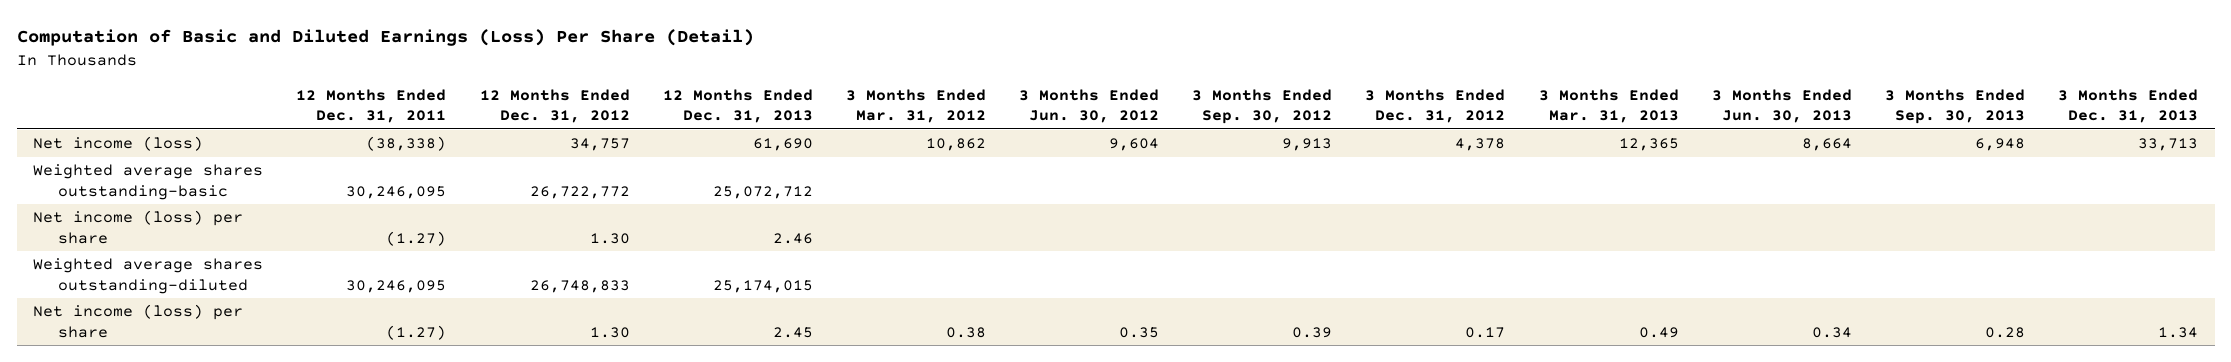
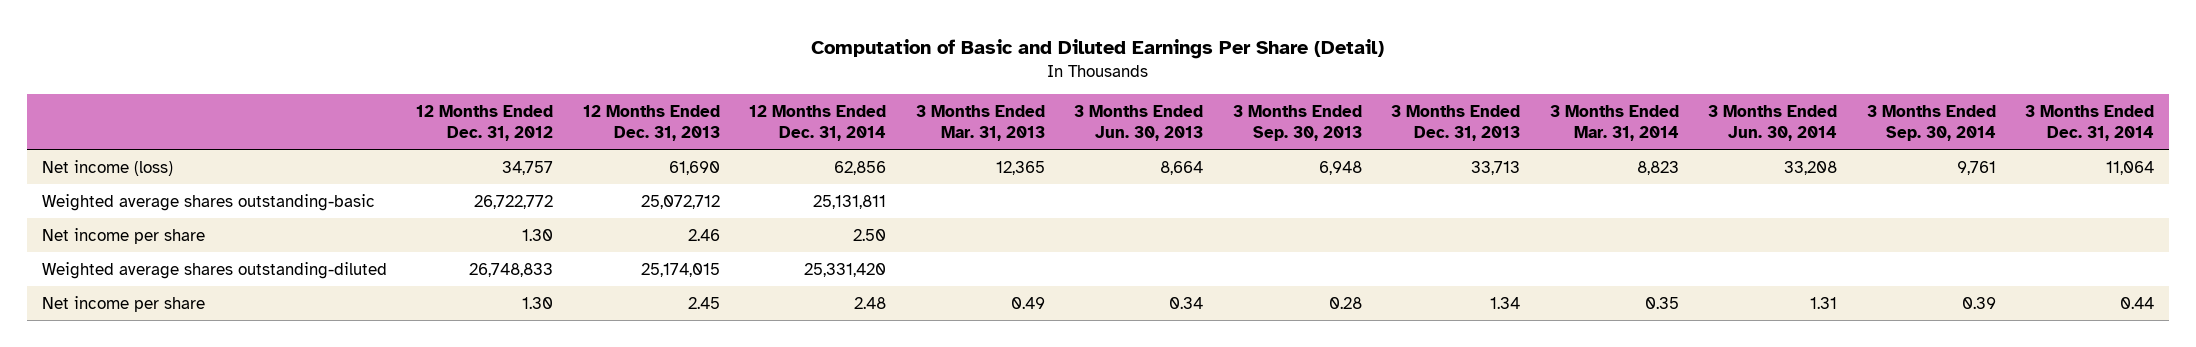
[16,29,754,47] Computation of Basic and Diluted Earnings (Loss) Per Share (Detail) -> [811,38,1385,59] Computation of Basic and Diluted Earnings Per Share (Detail)
[296,88,447,124] 12 Months Ended Dec. 31, 2011 -> none
[845,88,986,124] 3 Months Ended Mar. 31, 2012 -> none
[1019,88,1160,124] 3 Months Ended Jun. 30, 2012 -> none
[1192,88,1333,125] 3 Months Ended Sep. 30, 2012 -> none
[1365,88,1506,124] 3 Months Ended Dec. 31, 2012 -> none
none -> [749,104,887,141] 12 Months Ended Dec. 31, 2014
none -> [1549,104,1679,141] 3 Months Ended Mar. 31, 2014
none -> [1708,104,1838,141] 3 Months Ended Jun. 30, 2014
none -> [1866,104,1996,141] 3 Months Ended Sep. 30, 2014
none -> [2025,104,2155,141] 3 Months Ended Dec. 31, 2014
[33,210,244,244] Net income (loss) per share -> [41,227,205,244] Net income per share
[33,304,244,338] Net income (loss) per share -> [41,295,205,312] Net income per share

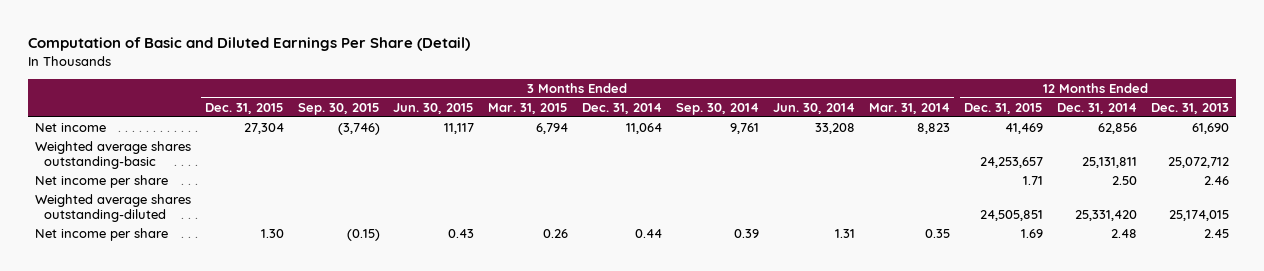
[416,104,554,141] 12 Months Ended Dec. 31, 2012 -> none
[915,104,1045,141] 3 Months Ended Mar. 31, 2013 -> none
[1074,104,1204,141] 3 Months Ended Jun. 30, 2013 -> none
[1232,104,1362,141] 3 Months Ended Sep. 30, 2013 -> none
[1391,104,1521,141] 3 Months Ended Dec. 31, 2013 -> none
none -> [204,102,284,114] Dec. 31, 2015
none -> [297,102,380,115] Sep. 30, 2015
none -> [393,102,475,114] Jun. 30, 2015
none -> [488,102,569,114] Mar. 31, 2015
none -> [963,102,1043,114] Dec. 31, 2015
[41,159,173,176] Net income (loss) -> [34,123,106,133] Net income

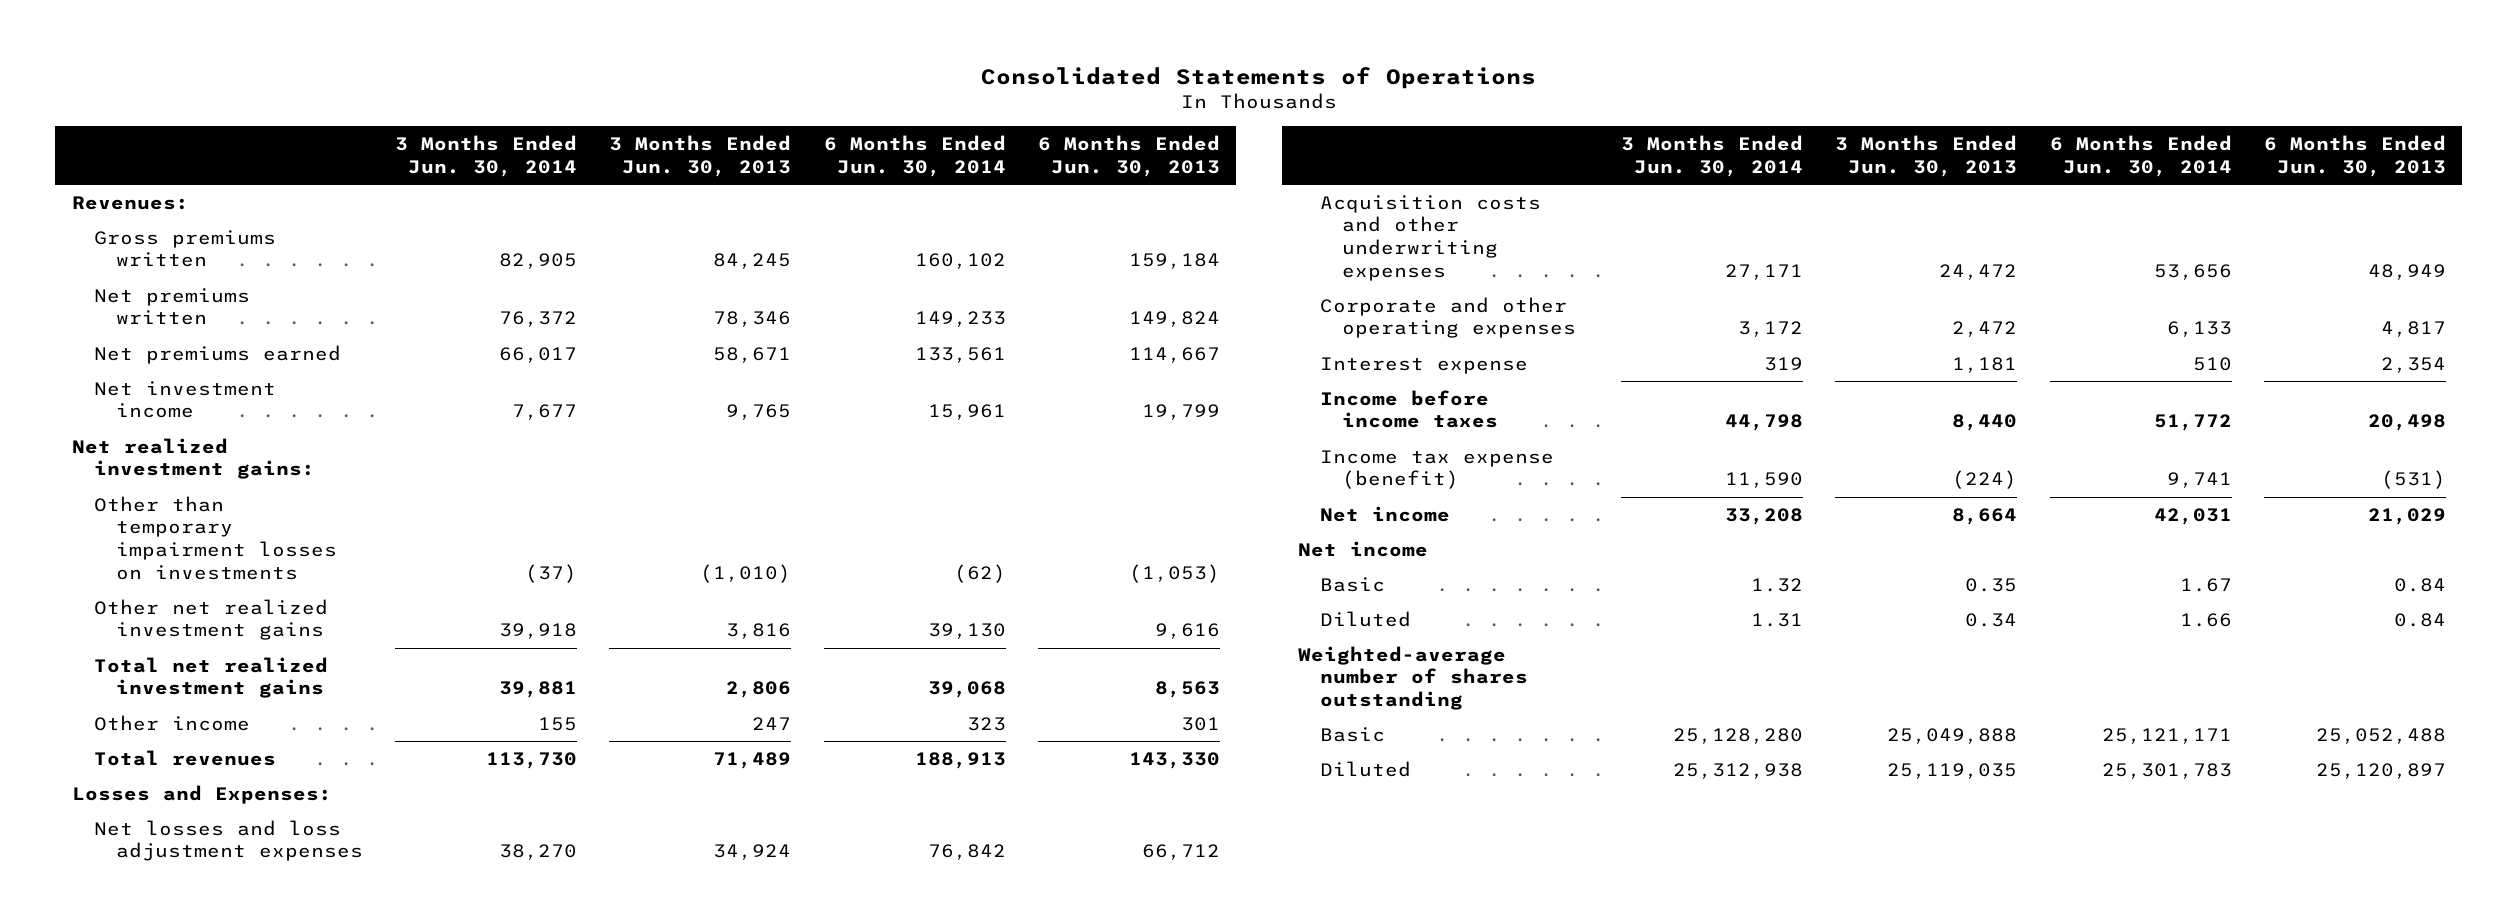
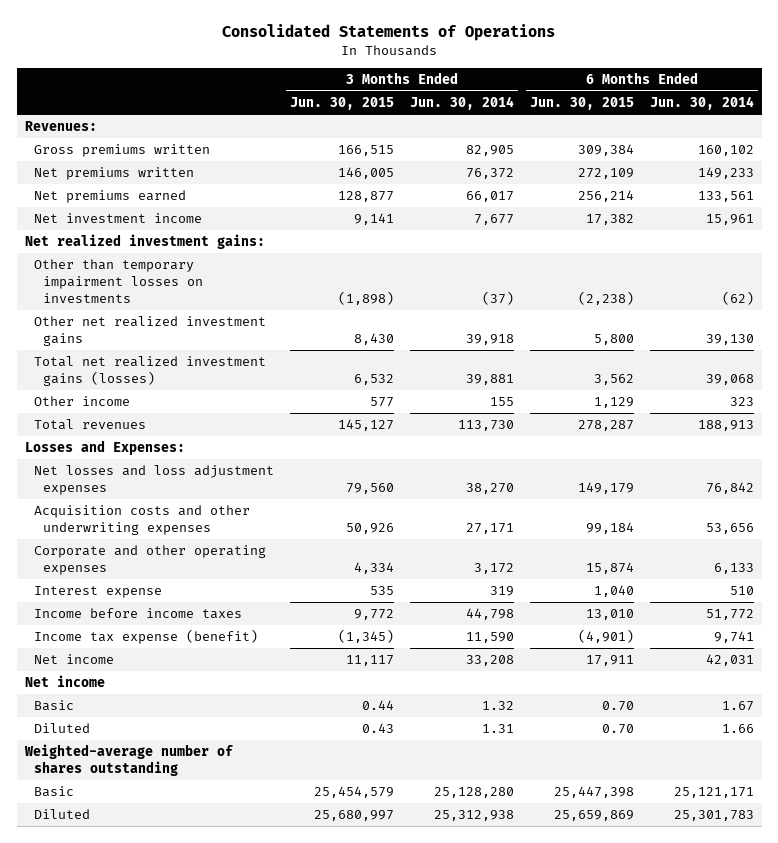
[609,135,792,177] 3 Months Ended Jun. 30, 2013 -> none
[1037,135,1220,177] 6 Months Ended Jun. 30, 2013 -> none
none -> [289,97,394,111] Jun. 30, 2015
none -> [529,97,634,111] Jun. 30, 2015
[93,656,328,699] Total net realized investment gains -> [34,356,267,386] Total net realized investment gains (losses)

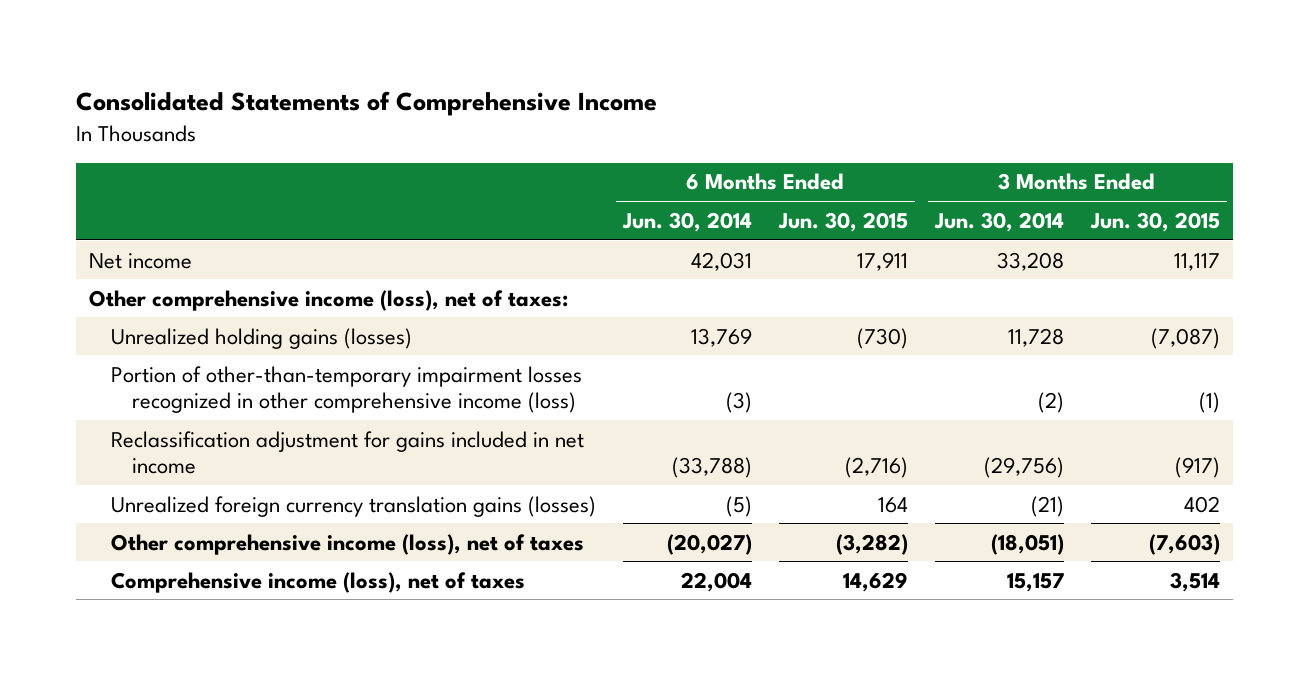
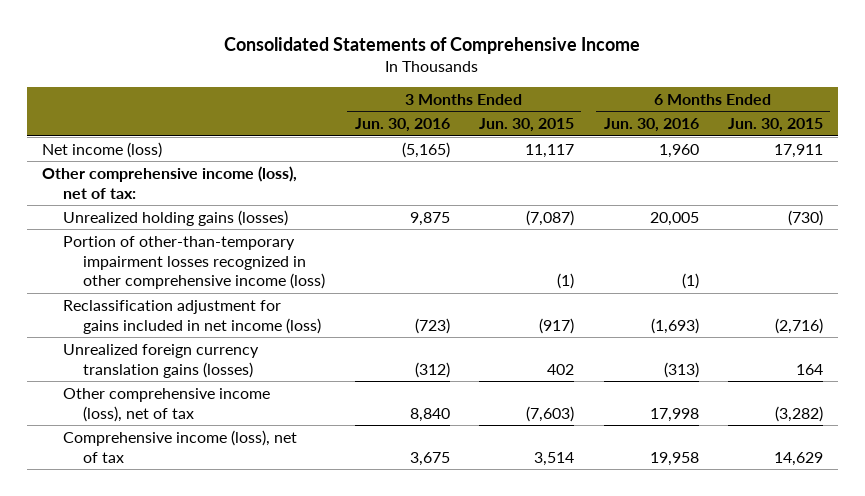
[621,211,752,232] Jun. 30, 2014 -> none
[933,211,1064,232] Jun. 30, 2014 -> none
none -> [354,118,450,133] Jun. 30, 2016
none -> [603,118,699,133] Jun. 30, 2016
[89,252,193,269] Net income -> [41,141,162,158] Net income (loss)
[89,289,569,311] Other comprehensive income (loss), net of taxes: -> [41,165,297,199] Other comprehensive income (loss), net of tax:
[110,430,584,475] Reclassification adjustment for gains included in net income -> [62,299,322,334] Reclassification adjustment for gains included in net income (loss)
[110,533,584,555] Other comprehensive income (loss), net of taxes -> [62,387,270,422] Other comprehensive income (loss), net of tax
[110,571,525,593] Comprehensive income (loss), net of taxes -> [62,429,297,463] Comprehensive income (loss), net of tax

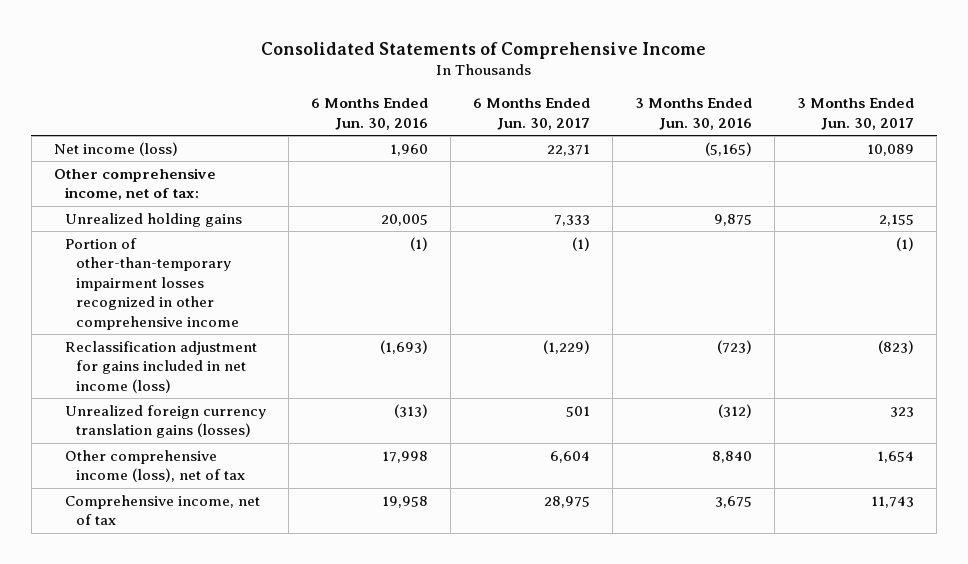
[479,118,575,133] Jun. 30, 2015 -> none
[727,118,823,133] Jun. 30, 2015 -> none
none -> [473,98,591,130] 6 Months Ended Jun. 30, 2017
none -> [797,98,915,130] 3 Months Ended Jun. 30, 2017
[41,165,297,199] Other comprehensive income (loss), net of tax: -> [53,167,216,201] Other comprehensive income, net of tax:
[62,209,288,226] Unrealized holding gains (losses) -> [64,212,242,227] Unrealized holding gains
[62,235,326,290] Portion of other-than-temporary impairment losses recognized in other comprehensive income (loss) -> [64,237,240,330] Portion of other-than-temporary impairment losses recognized in other comprehensive income
[62,429,297,463] Comprehensive income (loss), net of tax -> [64,494,260,526] Comprehensive income, net of tax

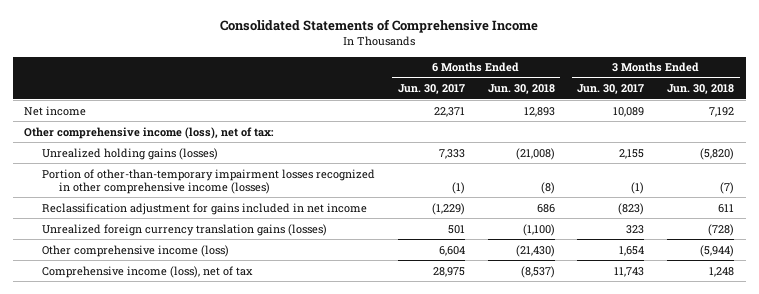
[310,98,428,130] 6 Months Ended Jun. 30, 2016 -> none
[635,98,753,130] 3 Months Ended Jun. 30, 2016 -> none
none -> [487,84,555,95] Jun. 30, 2018
none -> [667,84,735,95] Jun. 30, 2018
[53,141,178,156] Net income (loss) -> [24,105,87,116] Net income
[53,167,216,201] Other comprehensive income, net of tax: -> [24,126,275,139] Other comprehensive income (loss), net of tax:
[64,212,242,227] Unrealized holding gains -> [41,147,218,160] Unrealized holding gains (losses)
[64,237,240,330] Portion of other-than-temporary impairment losses recognized in other comprehensive income -> [41,168,375,194] Portion of other-than-temporary impairment losses recognized in other comprehensive income (losses)
[64,340,257,393] Reclassification adjustment for gains included in net income (loss) -> [41,202,367,215] Reclassification adjustment for gains included in net income
[64,449,246,483] Other comprehensive income (loss), net of tax -> [41,244,229,257] Other comprehensive income (loss)
[64,494,260,526] Comprehensive income, net of tax -> [41,265,253,278] Comprehensive income (loss), net of tax

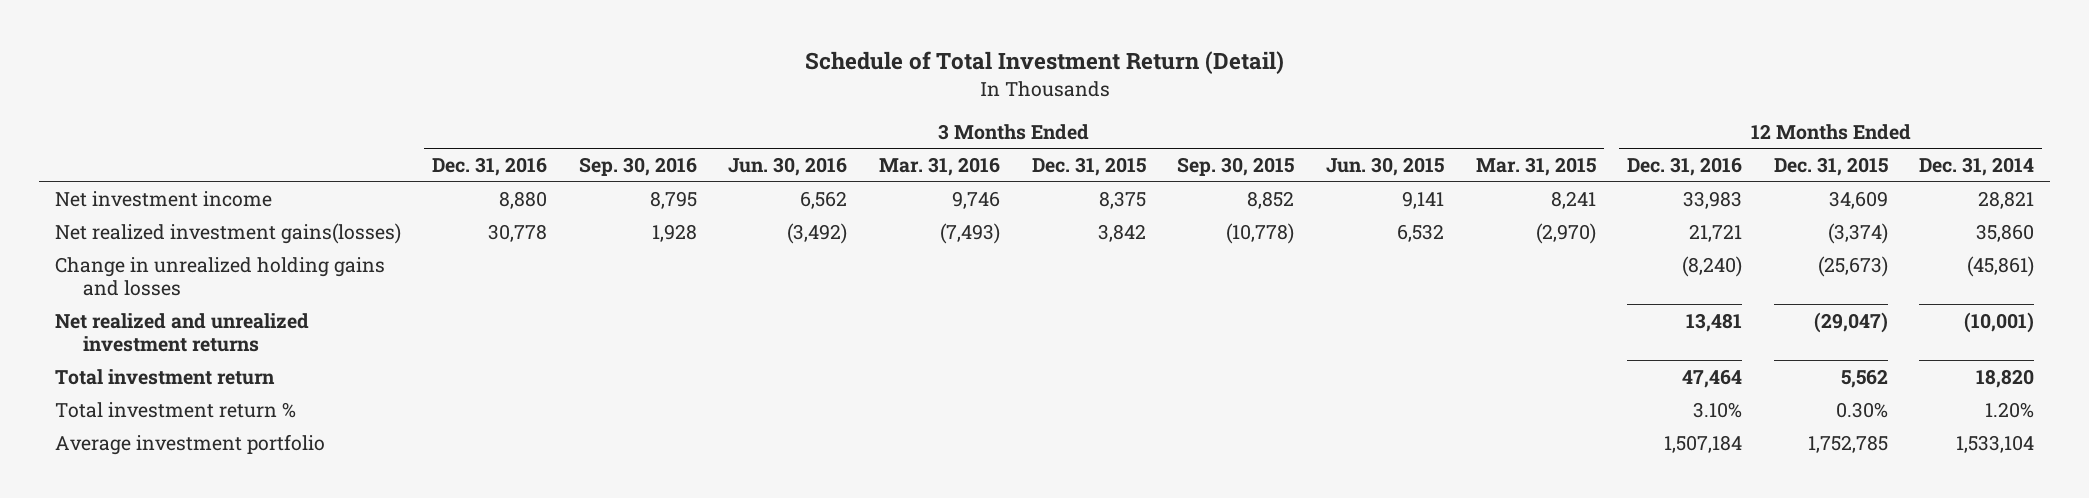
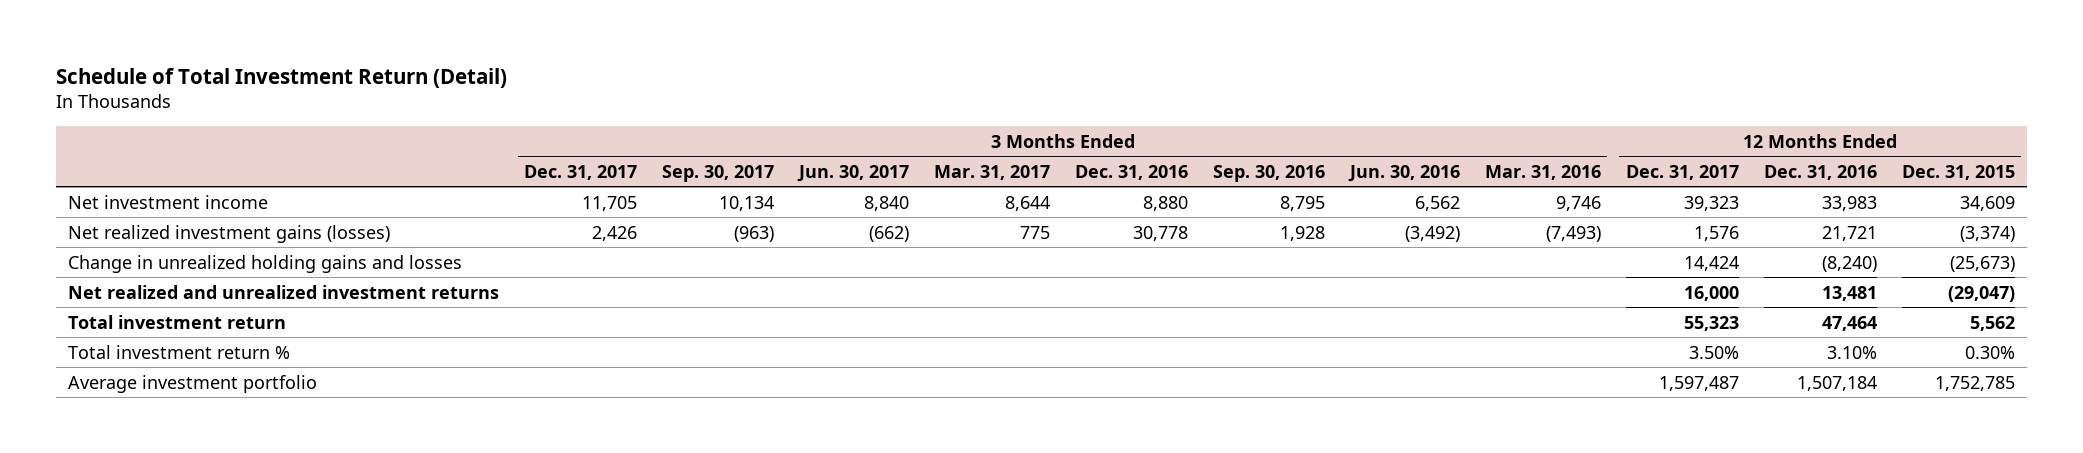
[1031,156,1146,176] Dec. 31, 2015 -> none
[1177,156,1295,176] Sep. 30, 2015 -> none
[1325,156,1444,176] Jun. 30, 2015 -> none
[1475,156,1596,176] Mar. 31, 2015 -> none
[1919,156,2035,176] Dec. 31, 2014 -> none
none -> [524,164,638,180] Dec. 31, 2017
none -> [662,164,775,182] Sep. 30, 2017
none -> [797,164,910,182] Jun. 30, 2017
none -> [934,164,1051,180] Mar. 31, 2017
none -> [1625,164,1739,180] Dec. 31, 2017
[54,222,401,244] Net realized investment gains(losses) -> [68,224,391,243] Net realized investment gains (losses)

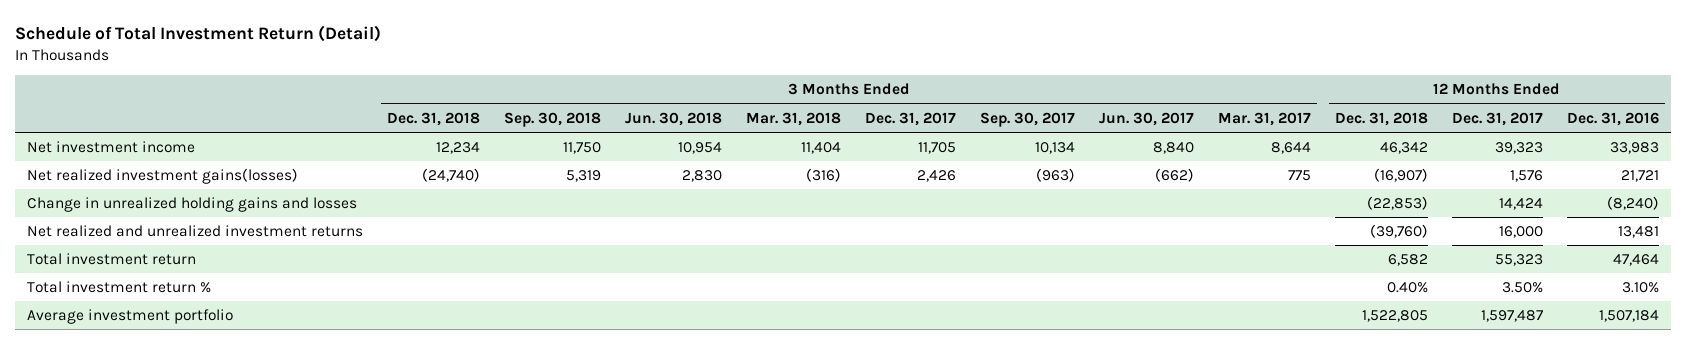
[1075,164,1189,180] Dec. 31, 2016 -> none
[1212,164,1325,182] Sep. 30, 2016 -> none
[1347,164,1460,182] Jun. 30, 2016 -> none
[1484,164,1601,180] Mar. 31, 2016 -> none
[1901,164,2015,180] Dec. 31, 2015 -> none
none -> [387,111,481,126] Dec. 31, 2018
none -> [504,111,602,127] Sep. 30, 2018
none -> [625,111,723,126] Jun. 30, 2018
none -> [746,111,842,126] Mar. 31, 2018
none -> [1335,111,1429,126] Dec. 31, 2018
[68,224,391,243] Net realized investment gains (losses) -> [27,168,299,185] Net realized investment gains(losses)

